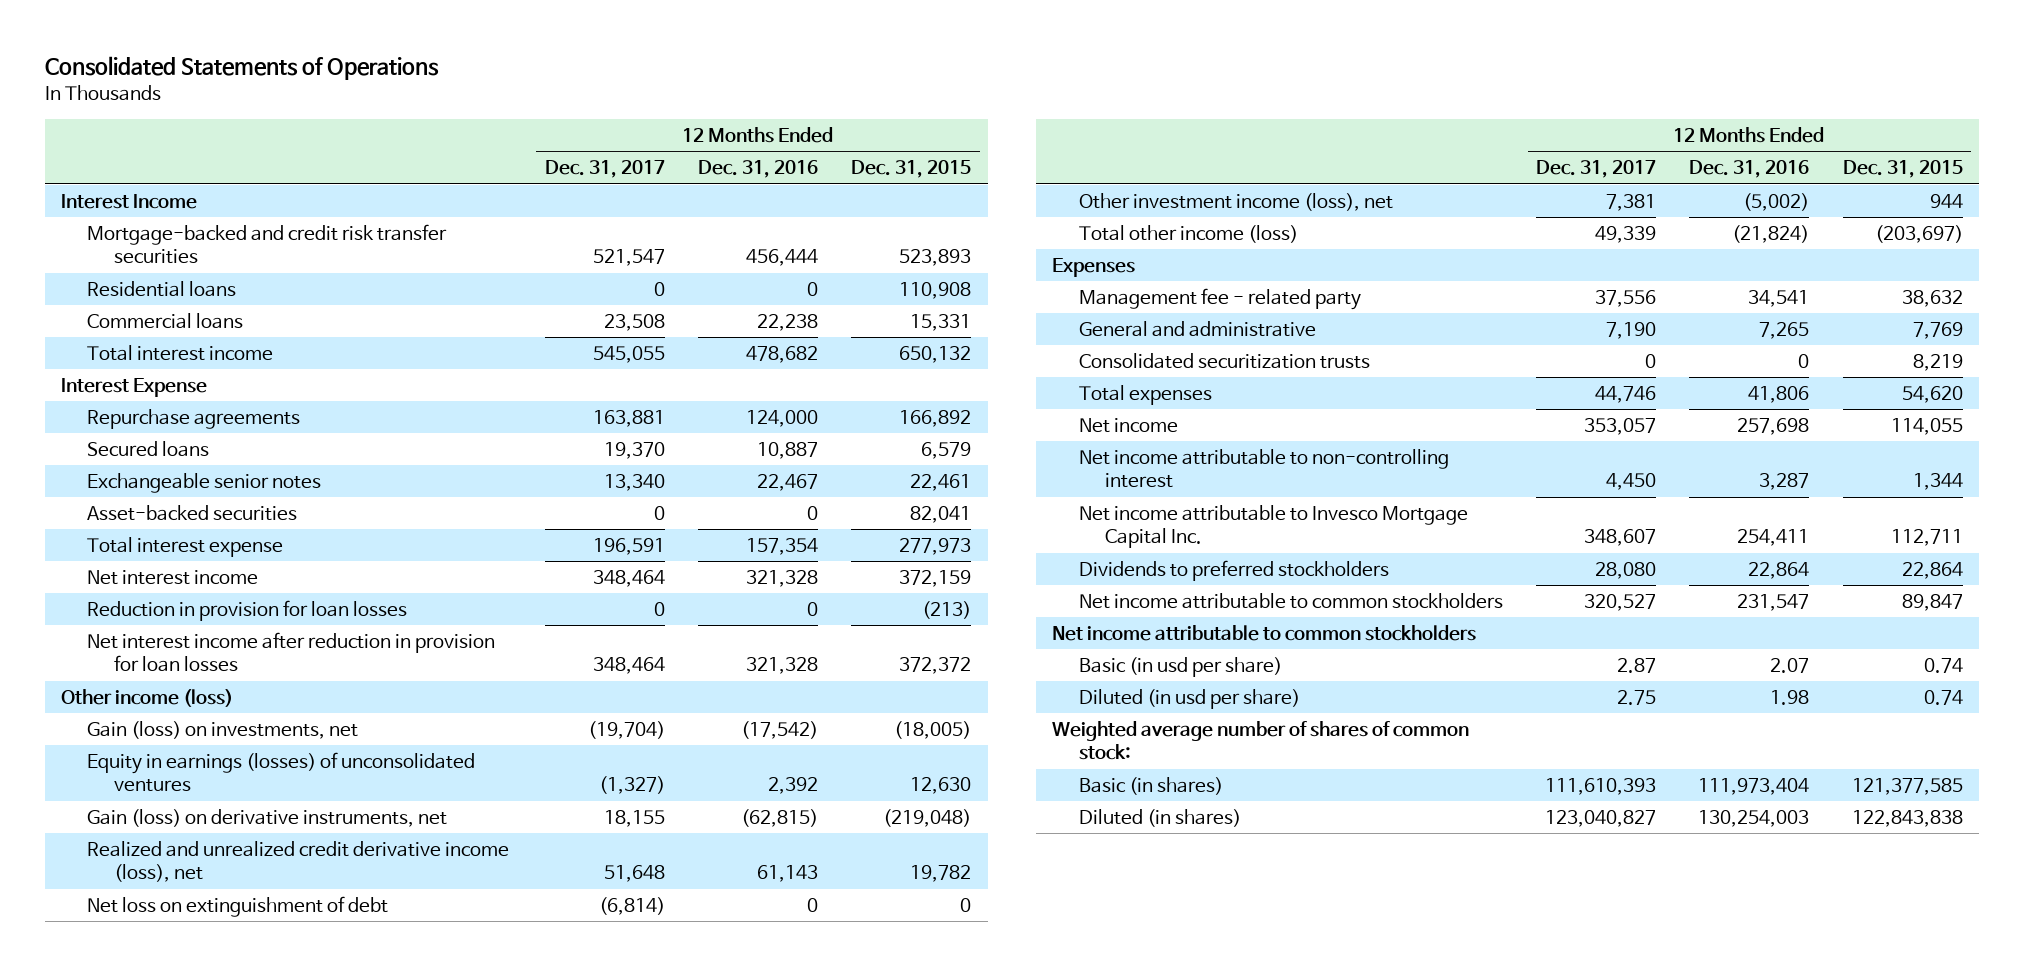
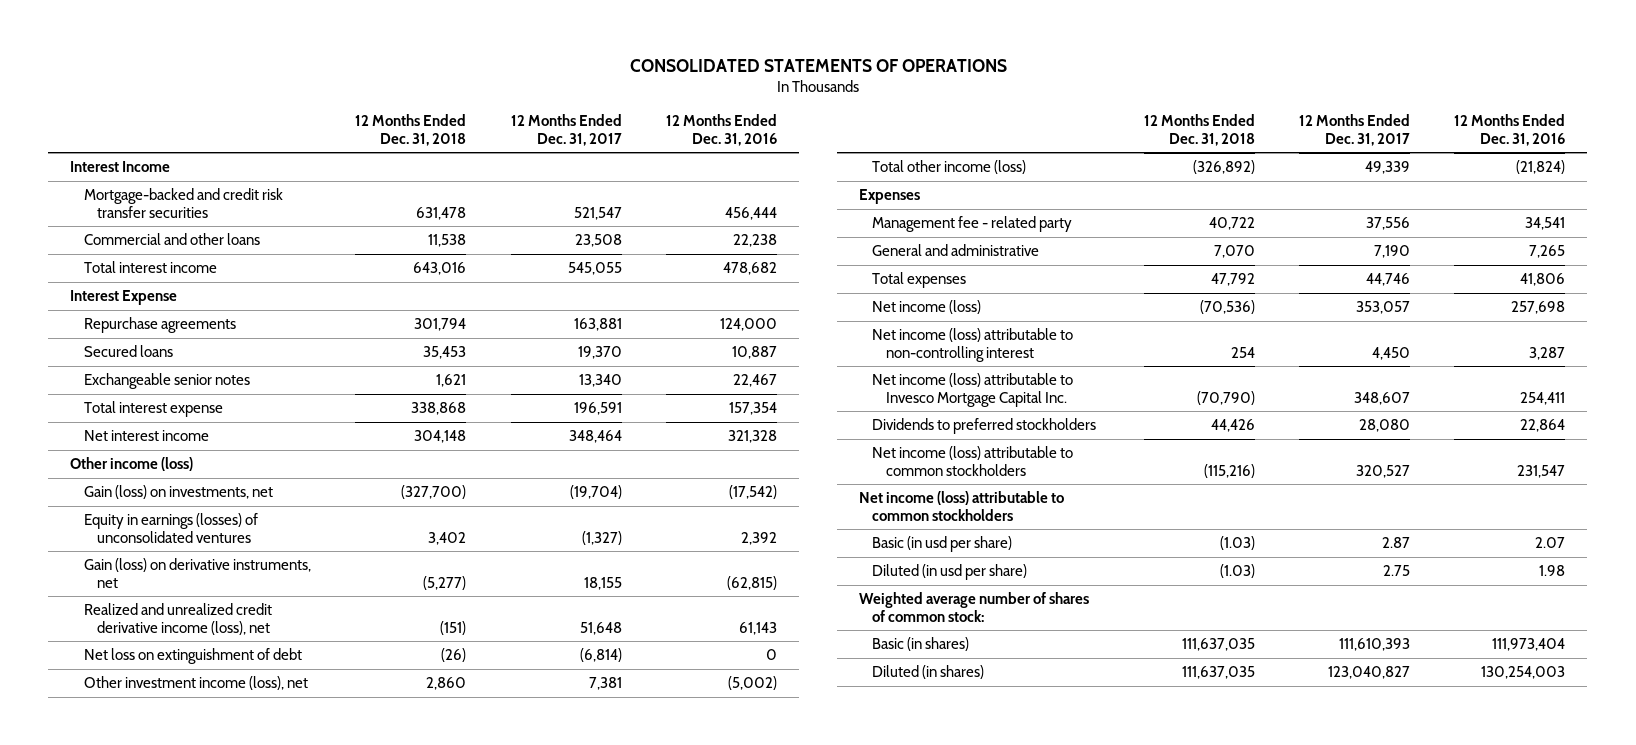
[44,56,439,81] Consolidated Statements of Operations -> [629,58,1007,72] CONSOLIDATED STATEMENTS OF OPERATIONS
[851,160,972,179] Dec. 31, 2015 -> none
none -> [355,114,467,146] 12 Months Ended Dec. 31, 2018
[87,281,237,298] Residential loans -> none
[87,313,244,330] Commercial loans -> [83,233,260,246] Commercial and other loans
[87,505,298,522] Asset-backed securities -> none
[87,600,408,622] Reduction in provision for loan losses -> none
[87,632,496,673] Net interest income after reduction in provision for loan losses -> none
[1078,353,1370,370] Consolidated securitization trusts -> none
[1078,418,1178,434] Net income -> [872,300,982,315] Net income (loss)
[1078,449,1449,489] Net income attributable to non-controlling interest -> [872,328,1074,362] Net income (loss) attributable to non-controlling interest
[1078,505,1468,549] Net income attributable to Invesco Mortgage Capital Inc. -> [872,373,1074,407] Net income (loss) attributable to Invesco Mortgage Capital Inc.
[1078,593,1503,610] Net income attributable to common stockholders -> [872,446,1074,476] Net income (loss) attributable to common stockholders
[1052,625,1477,642] Net income attributable to common stockholders -> [858,491,1064,521] Net income (loss) attributable to common stockholders

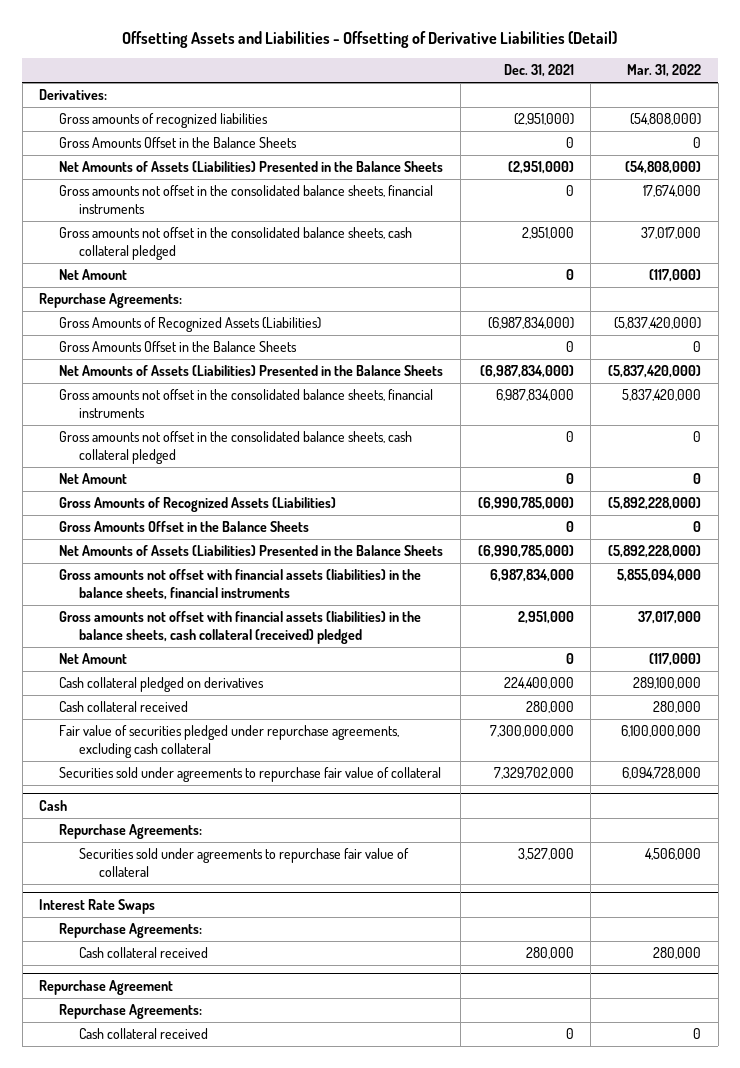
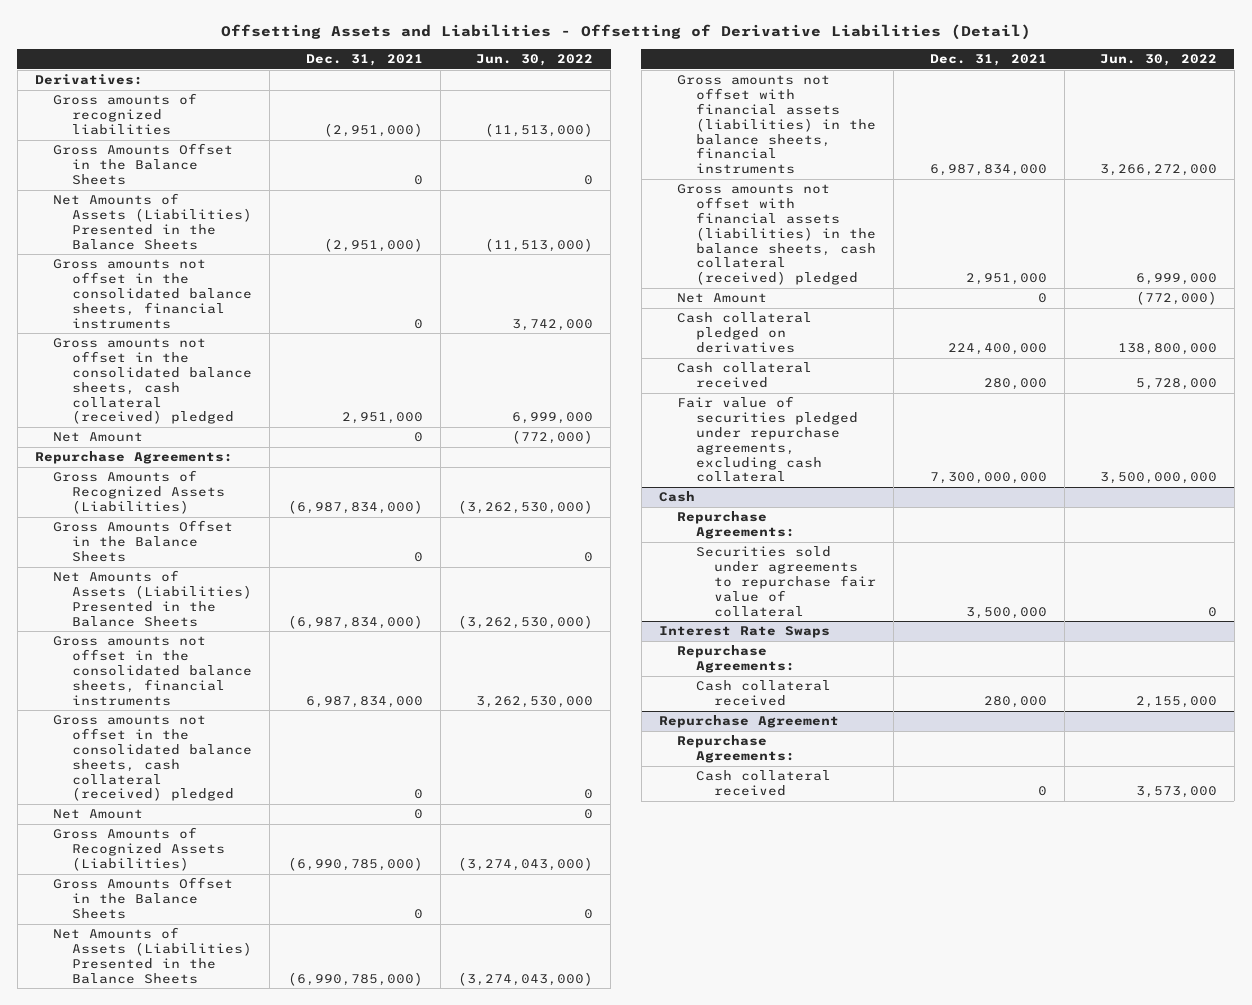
[627,64,702,78] Mar. 31, 2022 -> none
none -> [475,54,593,67] Jun. 30, 2022
[59,227,413,260] Gross amounts not offset in the consolidated balance sheets, cash collateral pledged -> [53,338,252,425] Gross amounts not offset in the consolidated balance sheets, cash collateral (received) pledged
[59,431,413,464] Gross amounts not offset in the consolidated balance sheets, cash collateral pledged -> [53,715,252,802] Gross amounts not offset in the consolidated balance sheets, cash collateral (received) pledged
[59,767,442,783] Securities sold under agreements to repurchase fair value of collateral -> none
[517,848,574,861] 3,527,000 -> [965,606,1047,619] 3,500,000

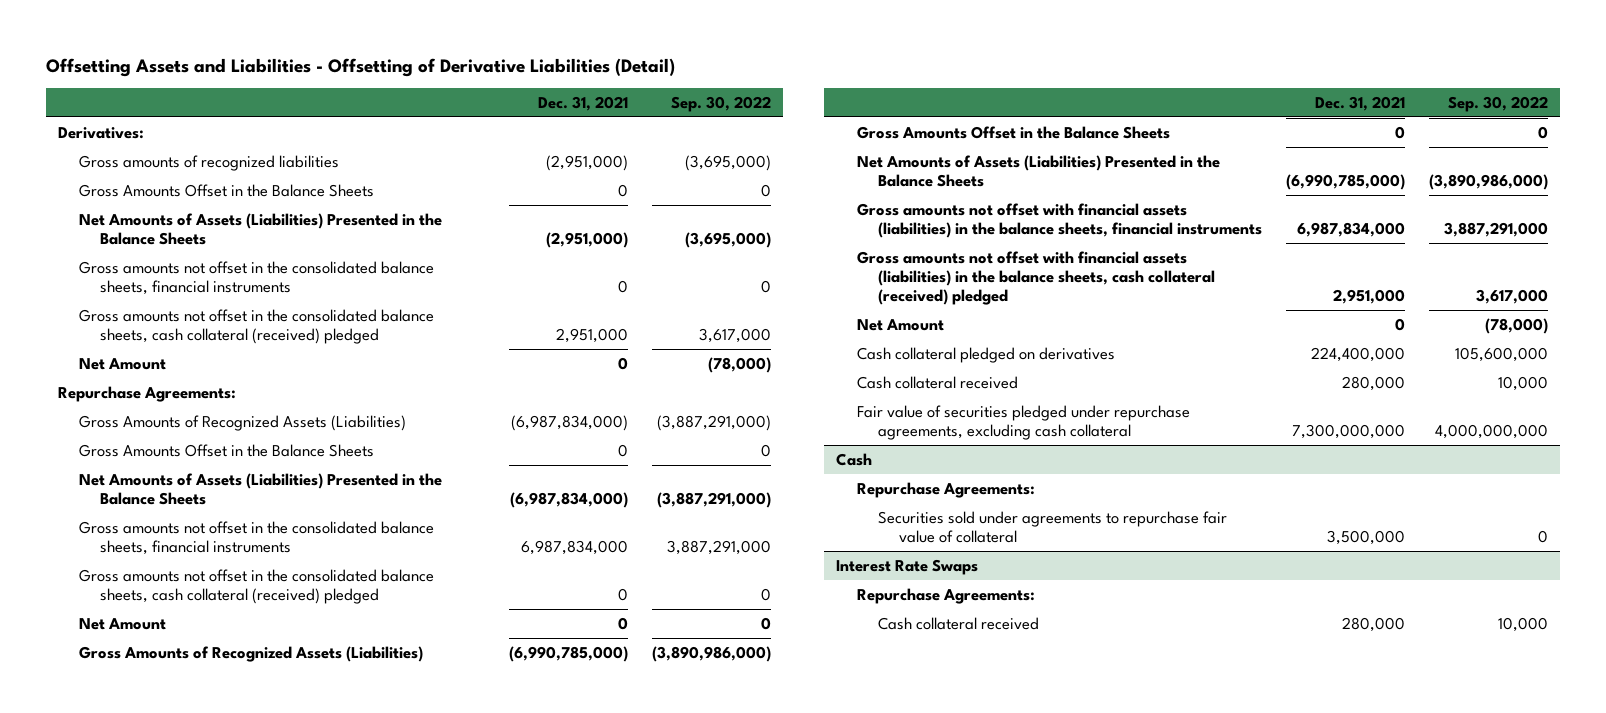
[475,54,593,67] Jun. 30, 2022 -> none
none -> [670,95,771,112] Sep. 30, 2022
[658,715,839,729] Repurchase Agreement -> none
[677,735,795,764] Repurchase Agreements: -> none
[695,770,831,797] Cash collateral received -> none

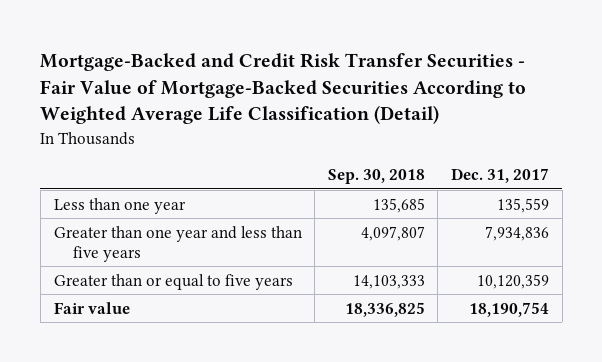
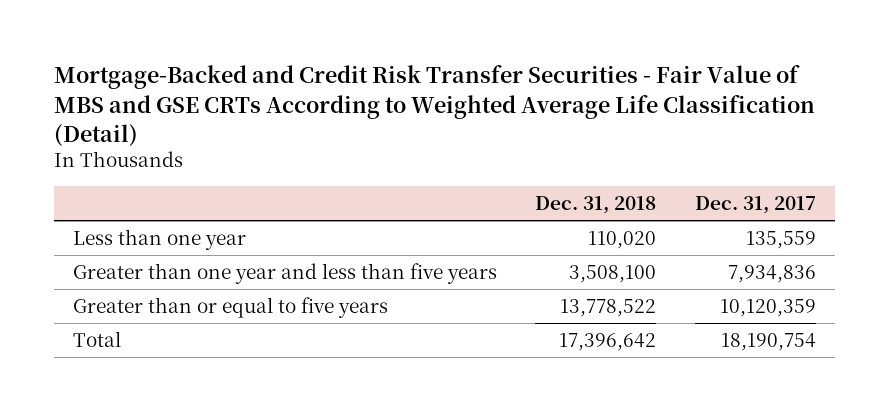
[40,53,527,125] Mortgage-Backed and Credit Risk Transfer Securities - Fair Value of Mortgage-Backed Securities According to Weighted Average Life Classification (Detail) -> [54,65,816,147] Mortgage-Backed and Credit Risk Transfer Securities - Fair Value of MBS and GSE CRTs According to Weighted Average Life Classification (Detail)
[327,169,425,185] Sep. 30, 2018 -> none
none -> [535,195,657,214] Dec. 31, 2018
[53,301,130,314] Fair value -> [73,331,122,348] Total

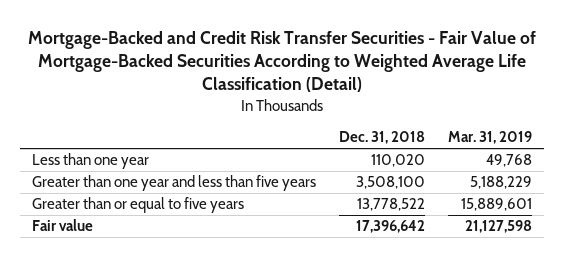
[54,65,816,147] Mortgage-Backed and Credit Risk Transfer Securities - Fair Value of MBS and GSE CRTs According to Weighted Average Life Classification (Detail) -> [28,30,537,93] Mortgage-Backed and Credit Risk Transfer Securities - Fair Value of Mortgage-Backed Securities According to Weighted Average Life Classification (Detail)
[694,195,816,214] Dec. 31, 2017 -> none
none -> [448,131,533,145] Mar. 31, 2019
[73,331,122,348] Total -> [31,219,93,232] Fair value

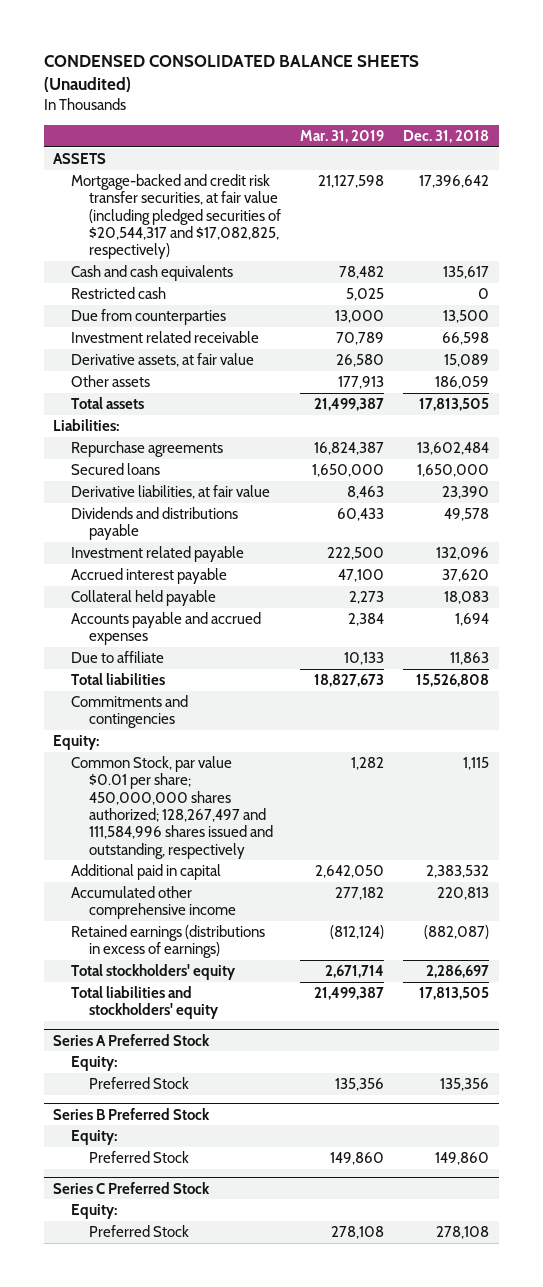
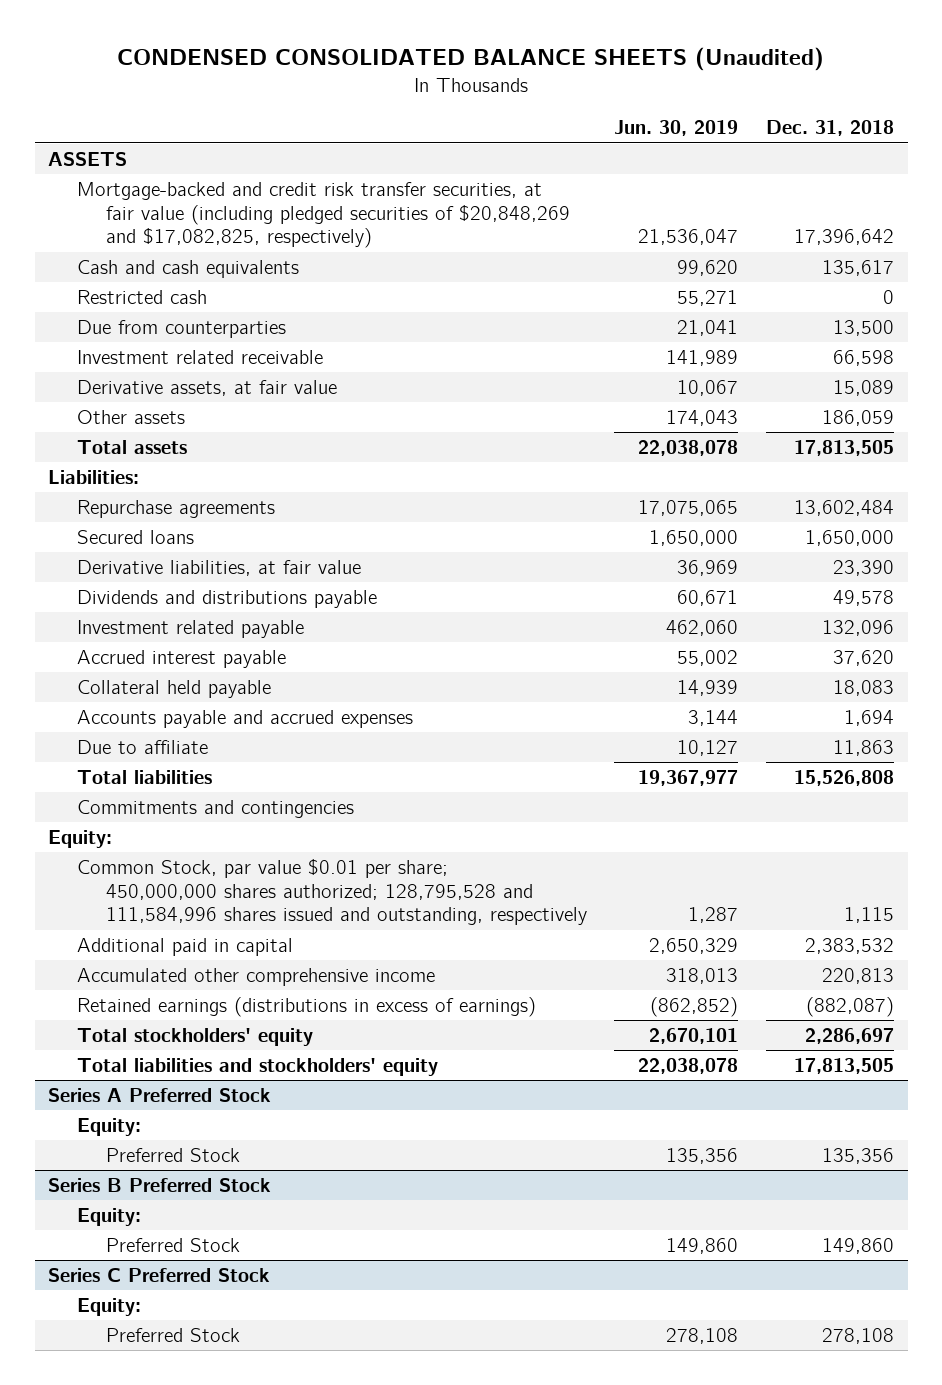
[300,130,385,144] Mar. 31, 2019 -> none
none -> [614,120,739,137] Jun. 30, 2019
[71,174,281,260] Mortgage-backed and credit risk transfer securities, at fair value (including pledged securities of $20,544,317 and $17,082,825, respectively) -> [77,182,570,249] Mortgage-backed and credit risk transfer securities, at fair value (including pledged securities of $20,848,269 and $17,082,825, respectively)
[71,756,273,859] Common Stock, par value $0.01 per share; 450,000,000 shares authorized; 128,267,497 and 111,584,996 shares issued and outstanding, respectively -> [77,859,587,926] Common Stock, par value $0.01 per share; 450,000,000 shares authorized; 128,795,528 and 111,584,996 shares issued and outstanding, respectively

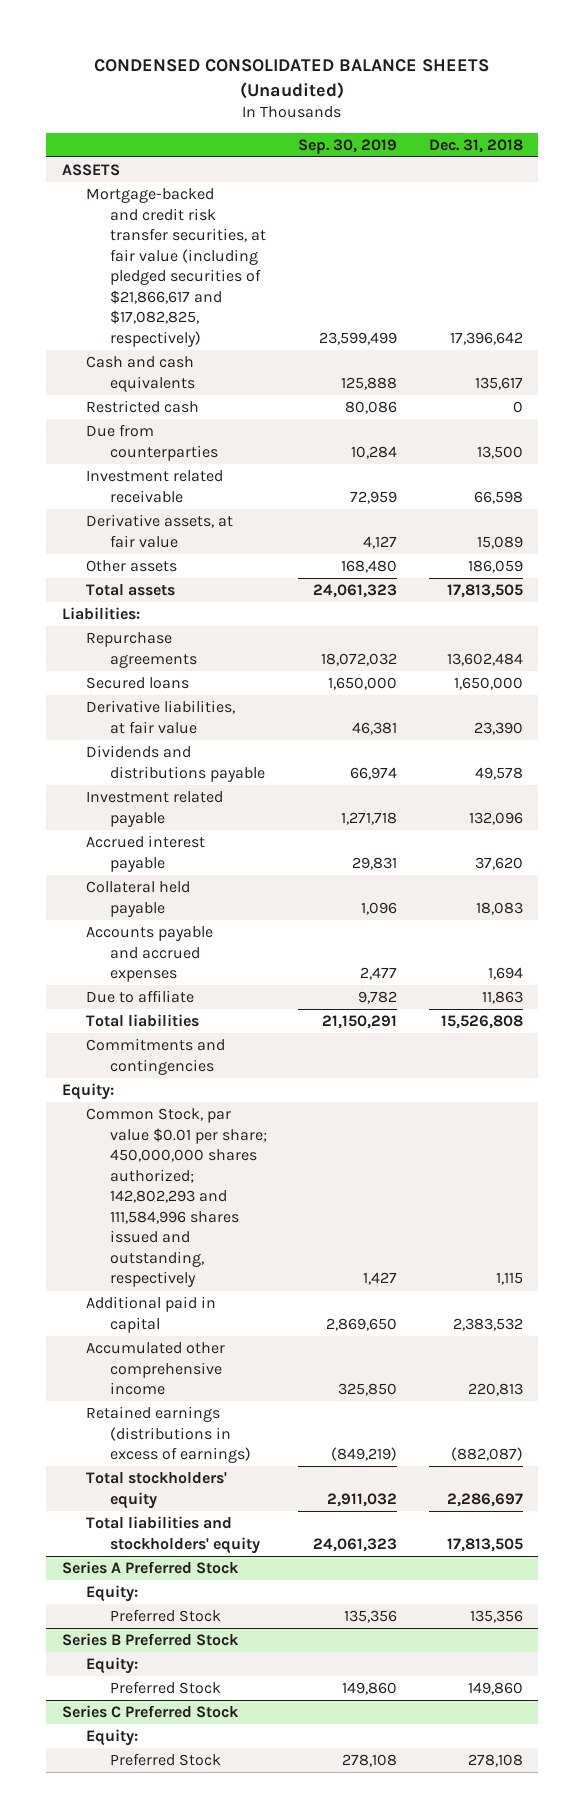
[614,120,739,137] Jun. 30, 2019 -> none
none -> [298,138,398,154] Sep. 30, 2019
[77,182,570,249] Mortgage-backed and credit risk transfer securities, at fair value (including pledged securities of $20,848,269 and $17,082,825, respectively) -> [85,188,266,347] Mortgage-backed and credit risk transfer securities, at fair value (including pledged securities of $21,866,617 and $17,082,825, respectively)
[77,859,587,926] Common Stock, par value $0.01 per share; 450,000,000 shares authorized; 128,795,528 and 111,584,996 shares issued and outstanding, respectively -> [85,1108,267,1288] Common Stock, par value $0.01 per share; 450,000,000 shares authorized; 142,802,293 and 111,584,996 shares issued and outstanding, respectively

